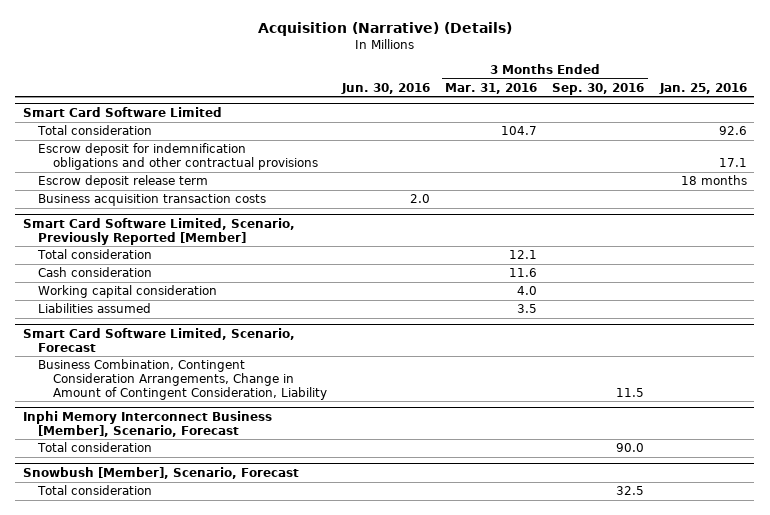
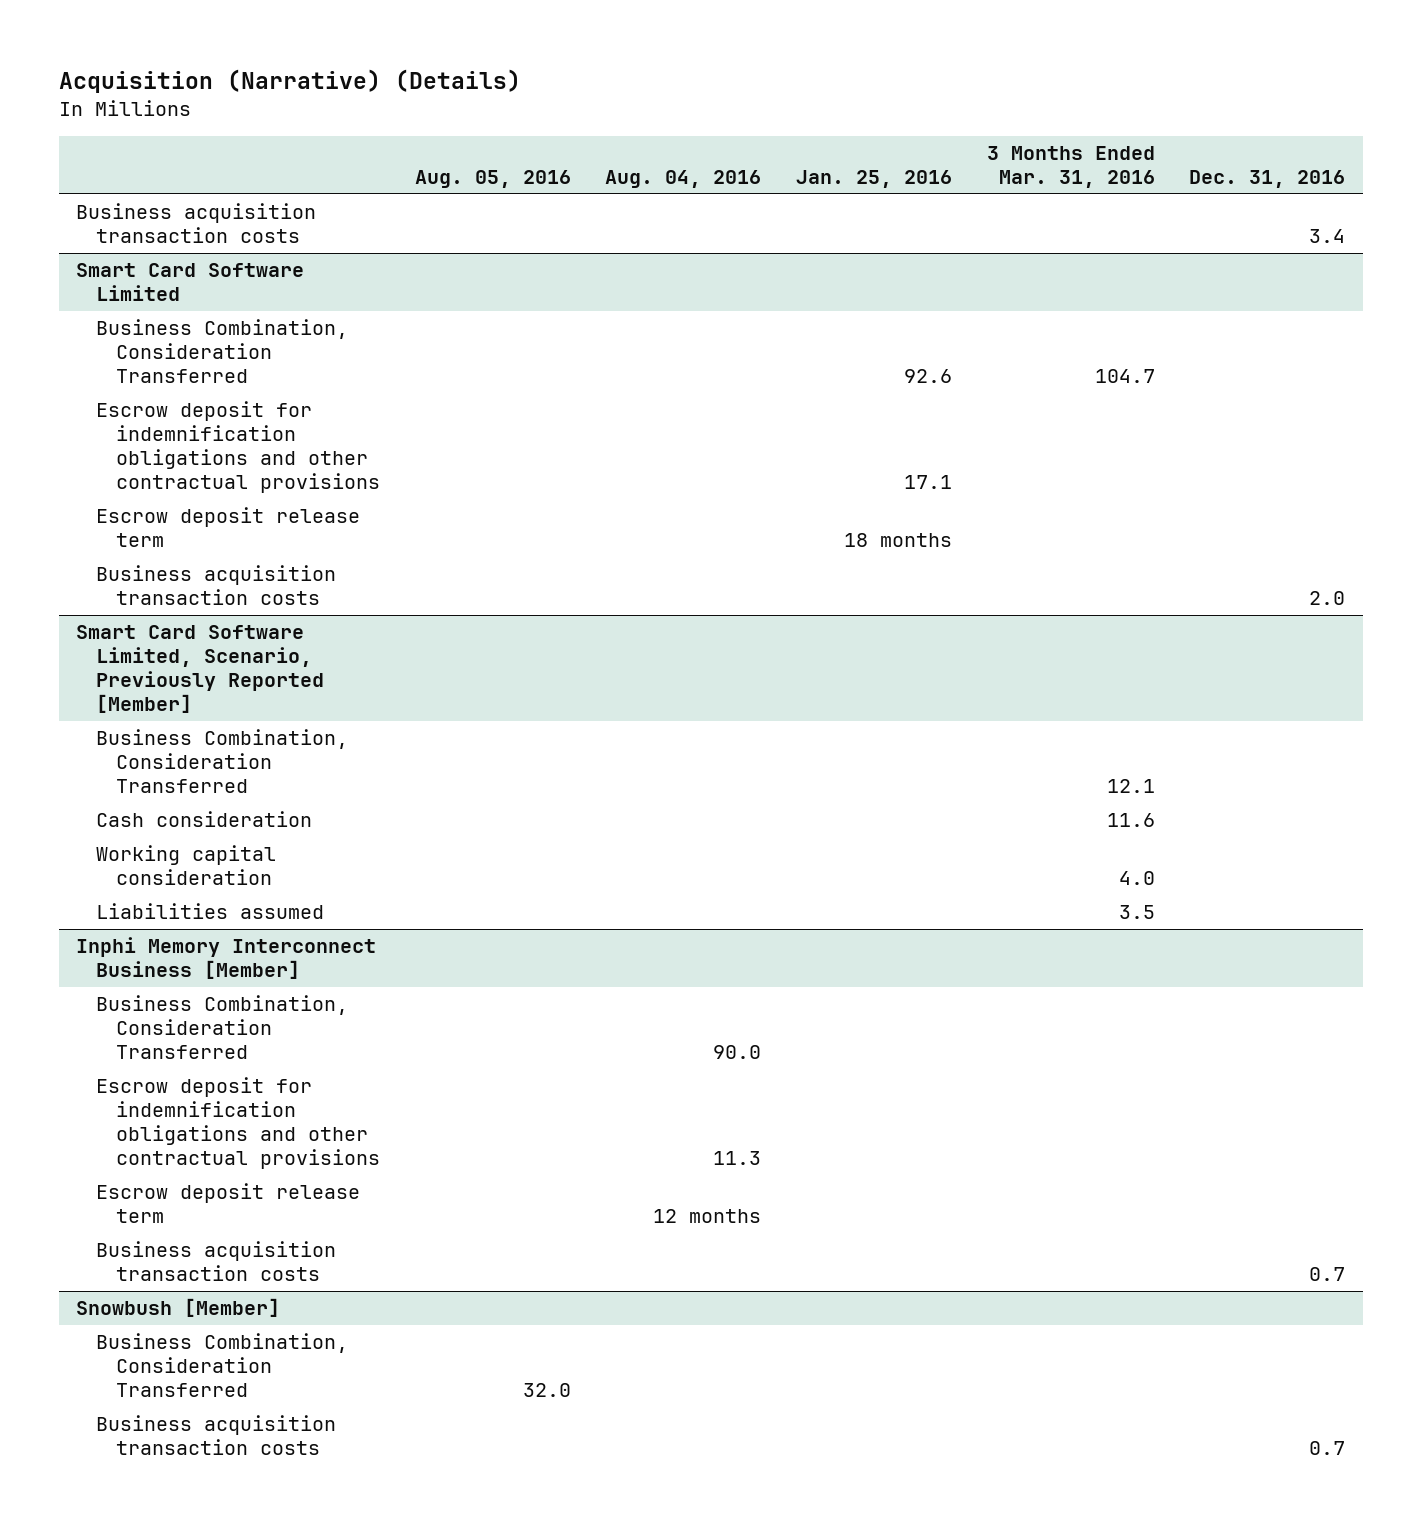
[341,82,431,94] Jun. 30, 2016 -> none
[552,82,645,95] Sep. 30, 2016 -> none
none -> [414,170,571,189] Aug. 05, 2016
none -> [605,170,762,189] Aug. 04, 2016
none -> [1189,170,1346,189] Dec. 31, 2016
none -> [76,203,317,244] Business acquisition transaction costs
[36,125,152,136] Total consideration -> [96,319,349,384] Business Combination, Consideration Transferred
[36,249,152,260] Total consideration -> [96,729,349,794] Business Combination, Consideration Transferred
[22,328,295,352] Smart Card Software Limited, Scenario, Forecast -> none
[37,359,327,400] Business Combination, Contingent Consideration Arrangements, Change in Amount of Contingent Consideration, Liability -> none
[22,411,272,437] Inphi Memory Interconnect Business [Member], Scenario, Forecast -> [76,937,377,980] Inphi Memory Interconnect Business [Member]
[36,442,152,453] Total consideration -> [96,995,349,1060] Business Combination, Consideration Transferred
none -> [96,1077,380,1170] Escrow deposit for indemnification obligations and other contractual provisions
none -> [96,1183,361,1224] Escrow deposit release term
none -> [96,1241,337,1282] Business acquisition transaction costs
[22,467,299,480] Snowbush [Member], Scenario, Forecast -> [76,1298,281,1318] Snowbush [Member]
[36,485,152,496] Total consideration -> [96,1333,349,1398] Business Combination, Consideration Transferred
none -> [96,1415,337,1456] Business acquisition transaction costs

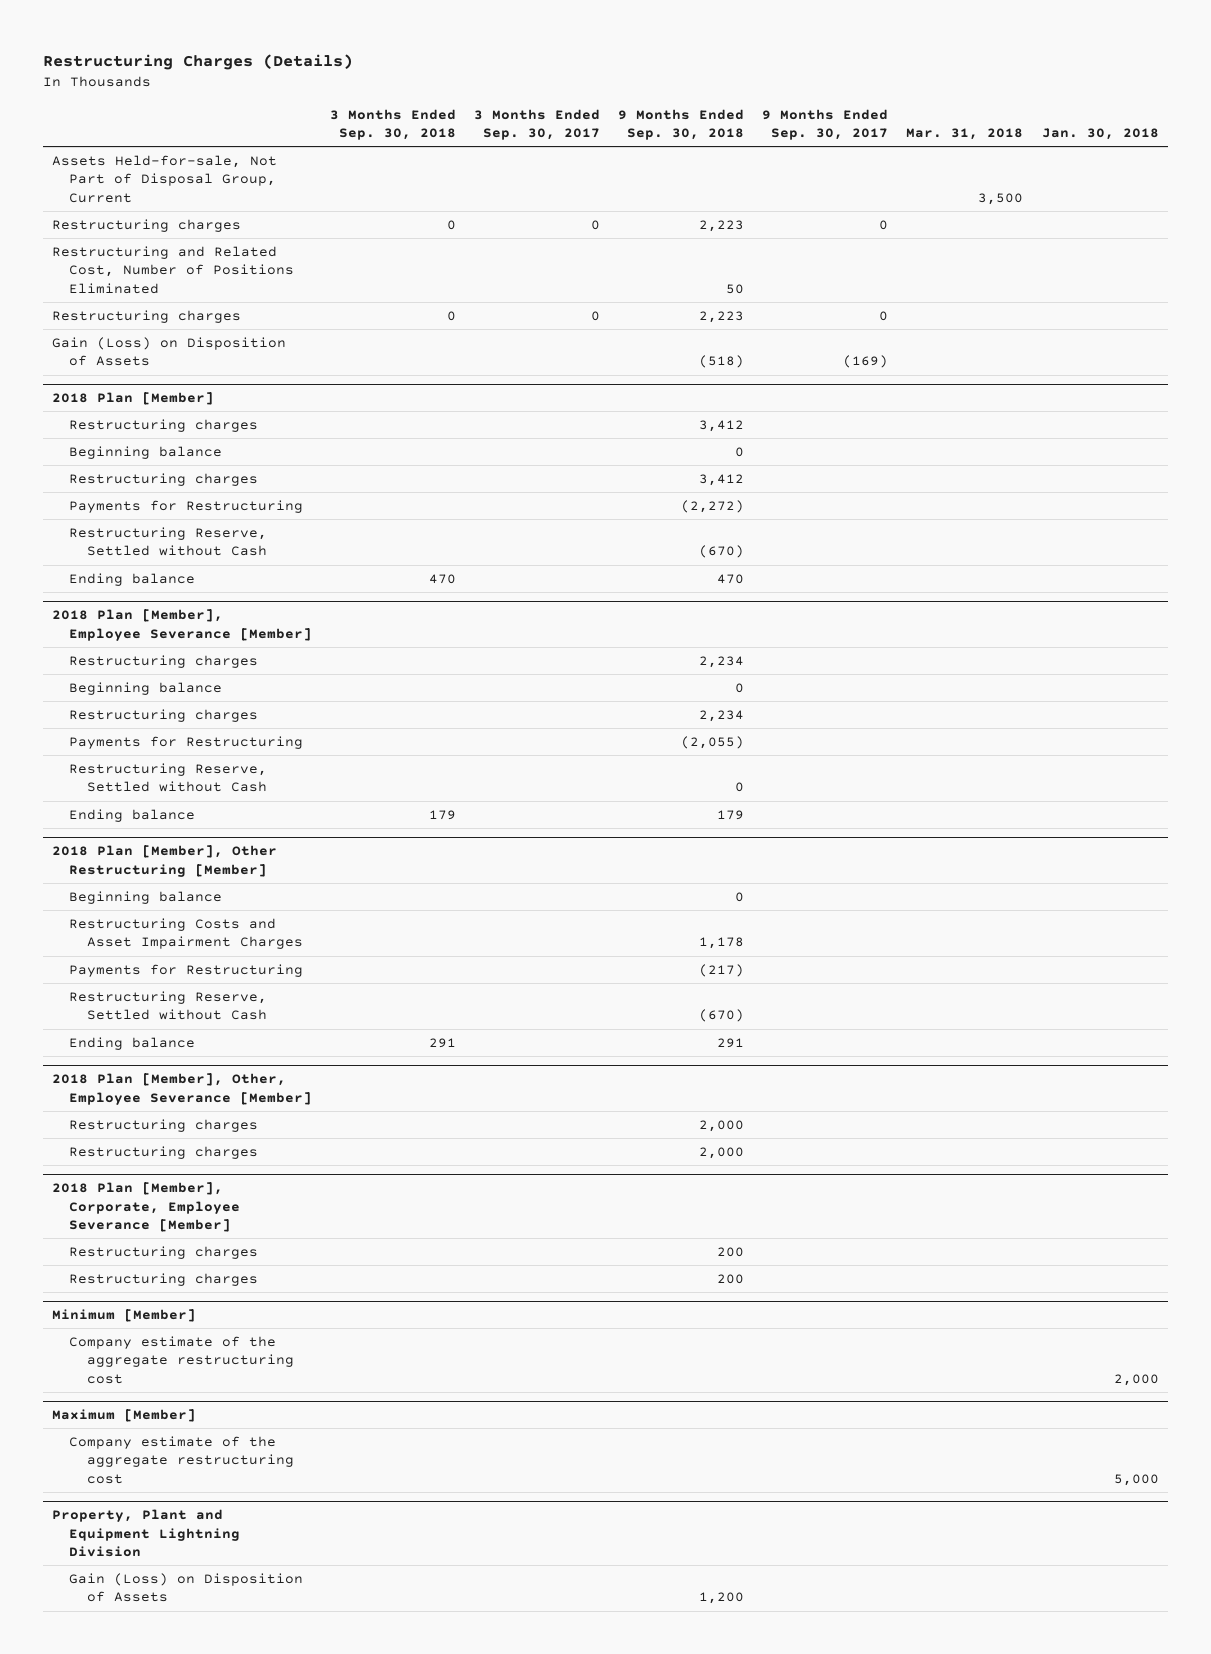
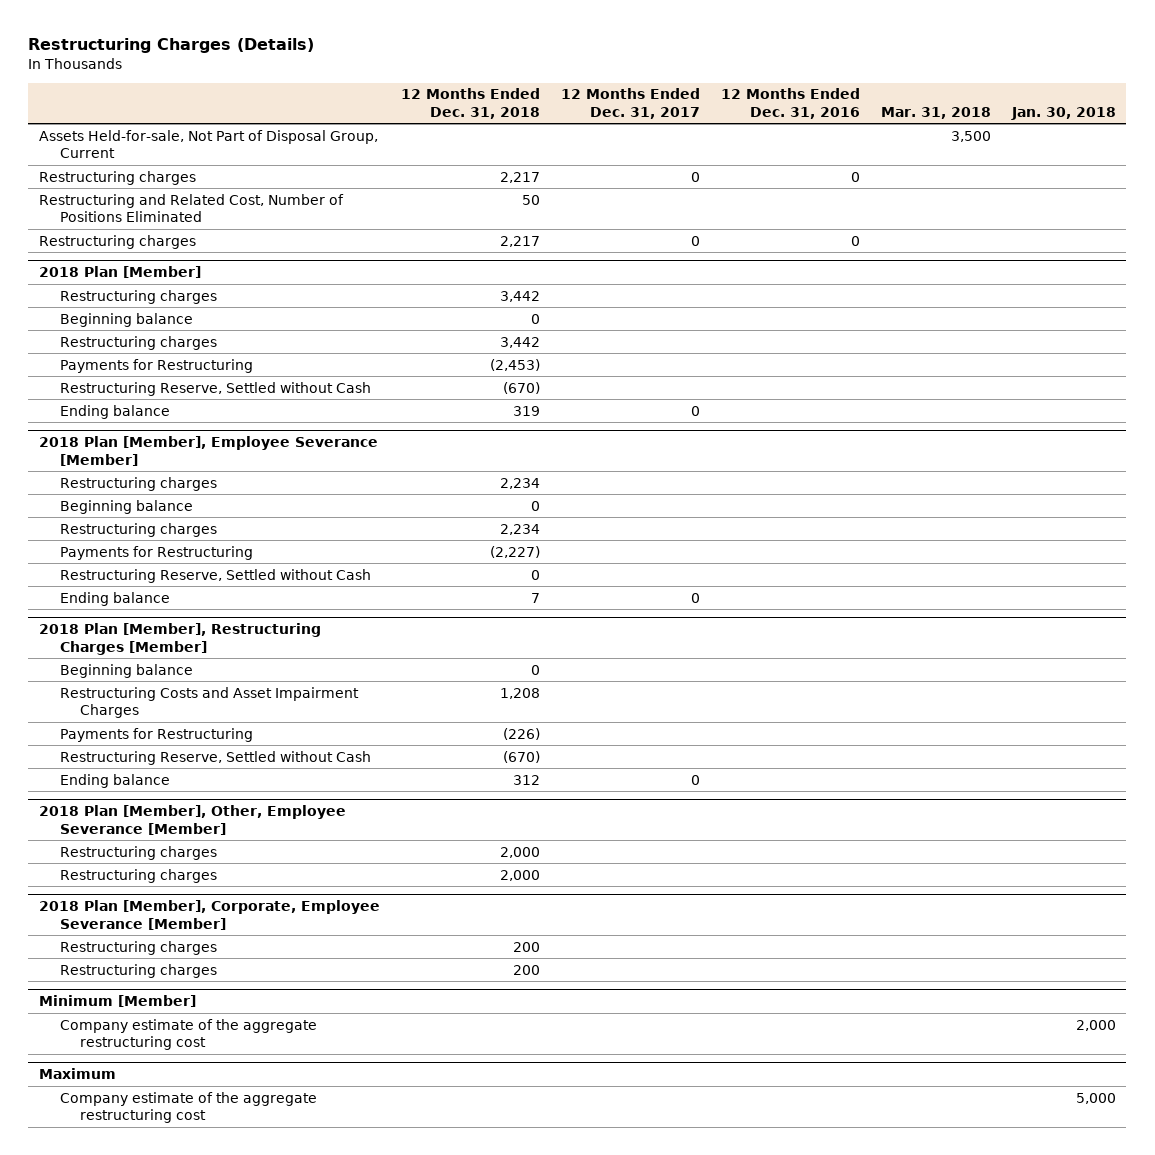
[330,108,457,141] 3 Months Ended Sep. 30, 2018 -> none
[474,108,601,141] 3 Months Ended Sep. 30, 2017 -> none
[618,108,745,141] 9 Months Ended Sep. 30, 2018 -> none
[762,108,889,141] 9 Months Ended Sep. 30, 2017 -> none
none -> [400,88,540,119] 12 Months Ended Dec. 31, 2018
none -> [560,88,700,119] 12 Months Ended Dec. 31, 2017
none -> [720,88,860,119] 12 Months Ended Dec. 31, 2016
[52,336,287,367] Gain (Loss) on Disposition of Assets -> none
[52,845,278,877] 2018 Plan [Member], Other Restructuring [Member] -> [38,623,321,655] 2018 Plan [Member], Restructuring Charges [Member]
[52,1409,197,1423] Maximum [Member] -> [38,1068,116,1080] Maximum
[52,1509,241,1558] Property, Plant and Equipment Lightning Division -> none
[69,1572,304,1603] Gain (Loss) on Disposition of Assets -> none

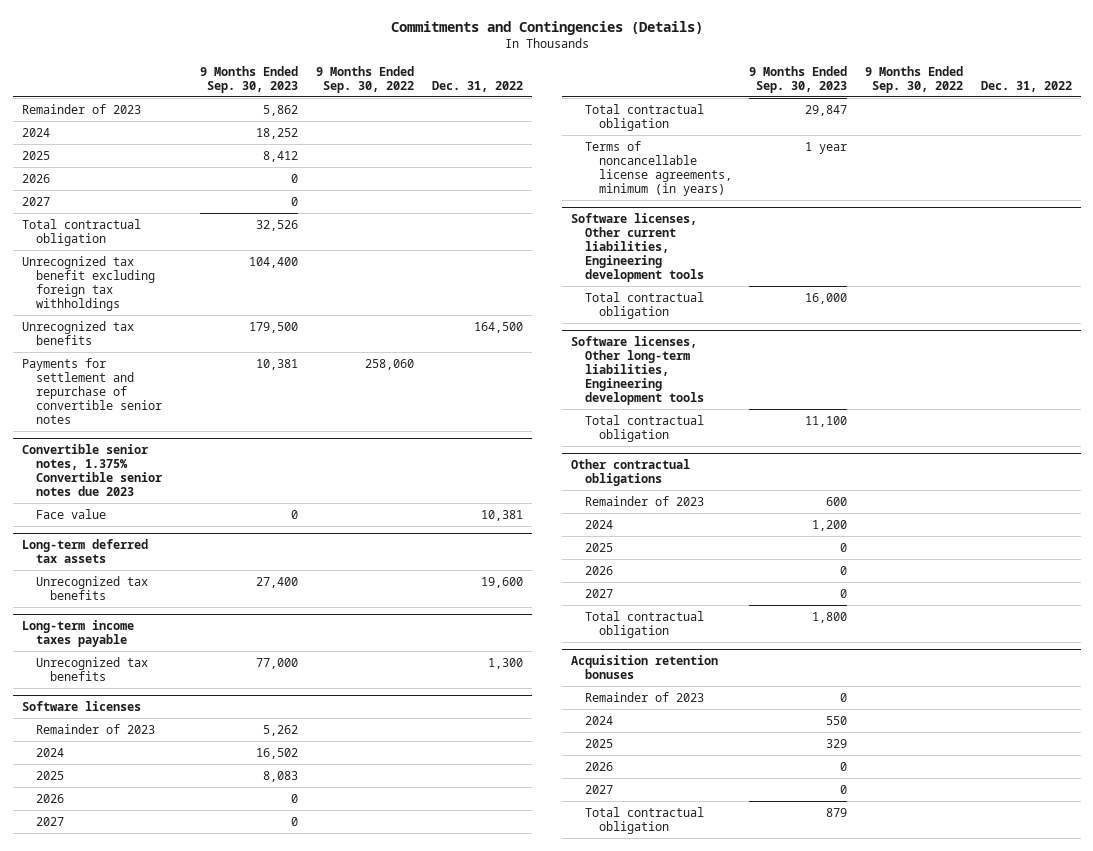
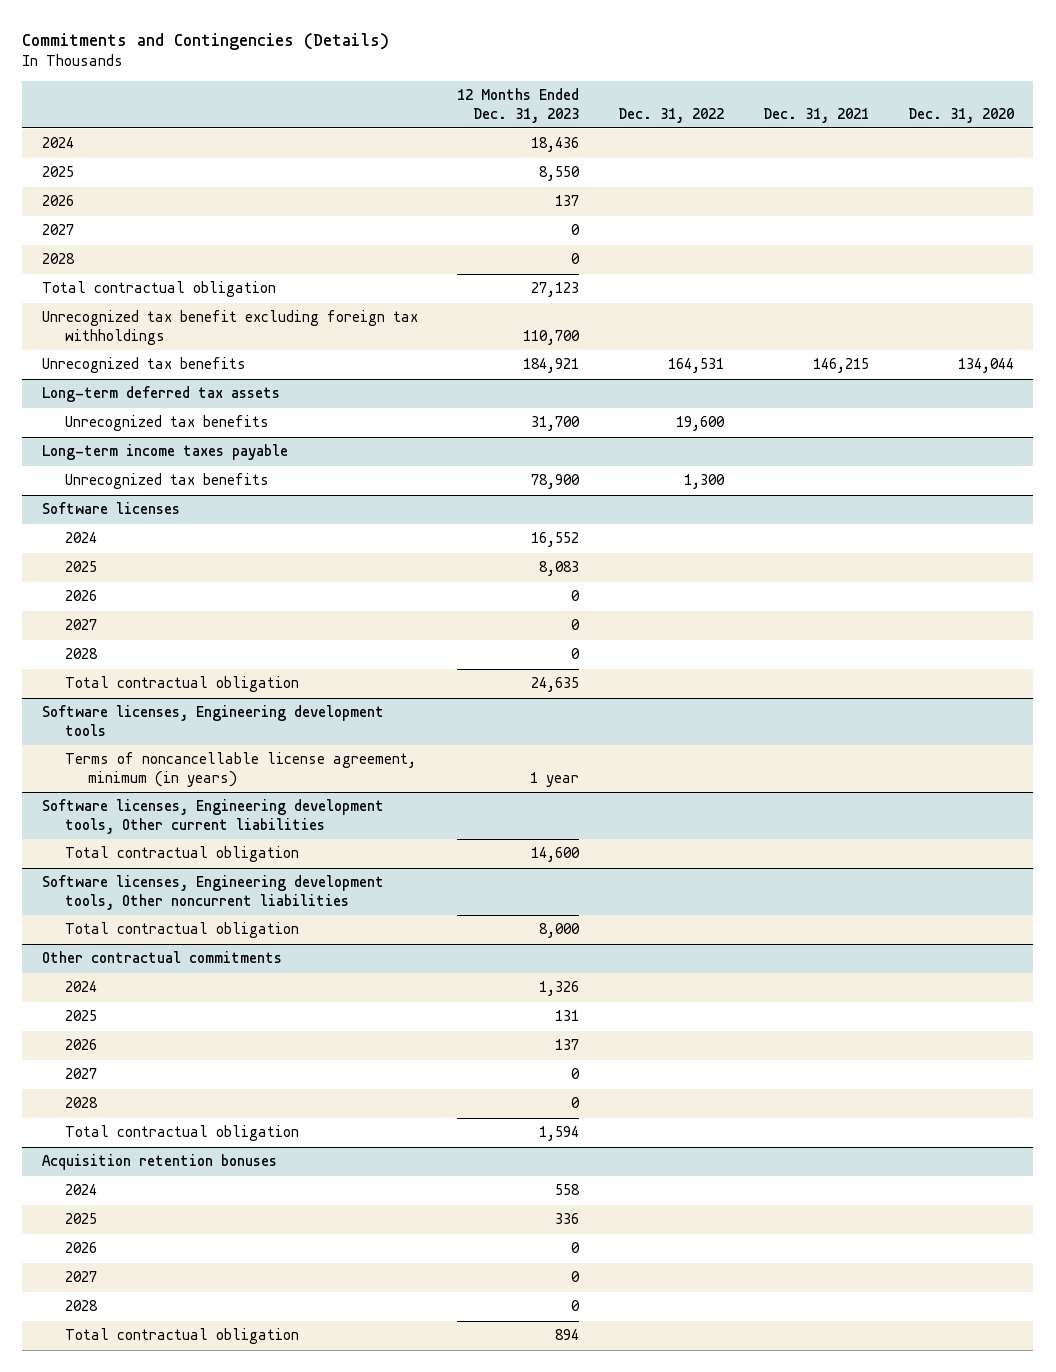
[200,65,299,93] 9 Months Ended Sep. 30, 2023 -> none
[316,65,415,93] 9 Months Ended Sep. 30, 2022 -> none
none -> [456,88,579,123] 12 Months Ended Dec. 31, 2023
none -> [762,107,869,123] Dec. 31, 2021
none -> [907,107,1014,123] Dec. 31, 2020
[21,103,141,114] Remainder of 2023 -> none
none -> [41,253,75,265] 2028
[21,357,162,425] Payments for settlement and repurchase of convertible senior notes -> none
[21,443,162,497] Convertible senior notes, 1.375% Convertible senior notes due 2023 -> none
[35,508,106,519] Face value -> none
[473,321,523,333] 164,500 -> [667,358,724,374] 164,531
[35,723,155,734] Remainder of 2023 -> none
none -> [65,648,99,660] 2028
[584,140,732,196] Terms of noncancellable license agreements, minimum (in years) -> none
none -> [41,705,384,736] Software licenses, Engineering development tools
none -> [65,752,417,787] Terms of noncancellable license agreement, minimum (in years)
[570,212,704,283] Software licenses, Other current liabilities, Engineering development tools -> [41,799,384,834] Software licenses, Engineering development tools, Other current liabilities
[570,335,704,406] Software licenses, Other long-term liabilities, Engineering development tools -> [41,875,384,910] Software licenses, Engineering development tools, Other noncurrent liabilities
[584,495,704,506] Remainder of 2023 -> none
[570,458,690,486] Other contractual obligations -> [41,951,282,964] Other contractual commitments
none -> [65,1097,99,1109] 2028
[584,691,704,702] Remainder of 2023 -> none
none -> [65,1300,99,1312] 2028

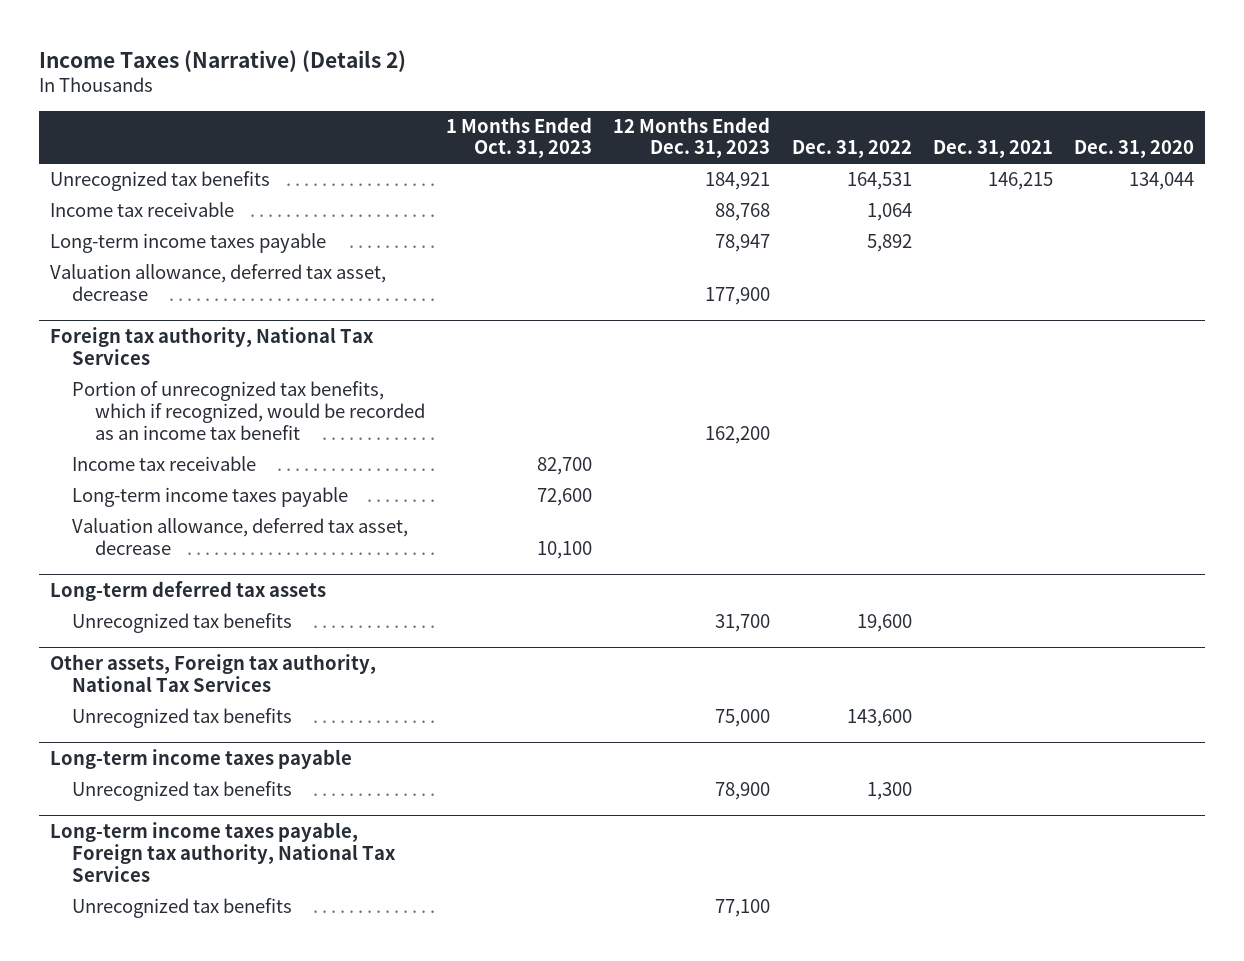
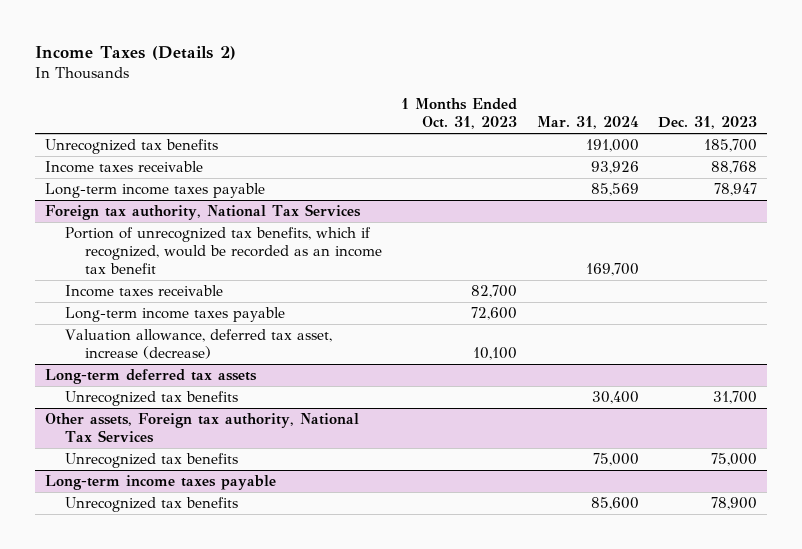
[39,49,407,72] Income Taxes (Narrative) (Details 2) -> [35,46,237,61] Income Taxes (Details 2)
[613,116,771,159] 12 Months Ended Dec. 31, 2023 -> none
[791,140,912,159] Dec. 31, 2022 -> none
[932,140,1053,159] Dec. 31, 2021 -> none
[1074,140,1195,159] Dec. 31, 2020 -> none
none -> [536,116,639,130] Mar. 31, 2024
none -> [658,116,758,130] Dec. 31, 2023
[49,202,234,218] Income tax receivable -> [44,161,203,174] Income taxes receivable
[49,264,386,301] Valuation allowance, deferred tax asset, decrease -> none
[72,456,257,472] Income tax receivable -> [64,285,223,298] Income taxes receivable
[72,518,409,555] Valuation allowance, deferred tax asset, decrease -> [64,329,332,360] Valuation allowance, deferred tax asset, increase (decrease)
[49,821,397,882] Long-term income taxes payable, Foreign tax authority, National Tax Services -> none
[72,898,293,919] Unrecognized tax benefits -> none

